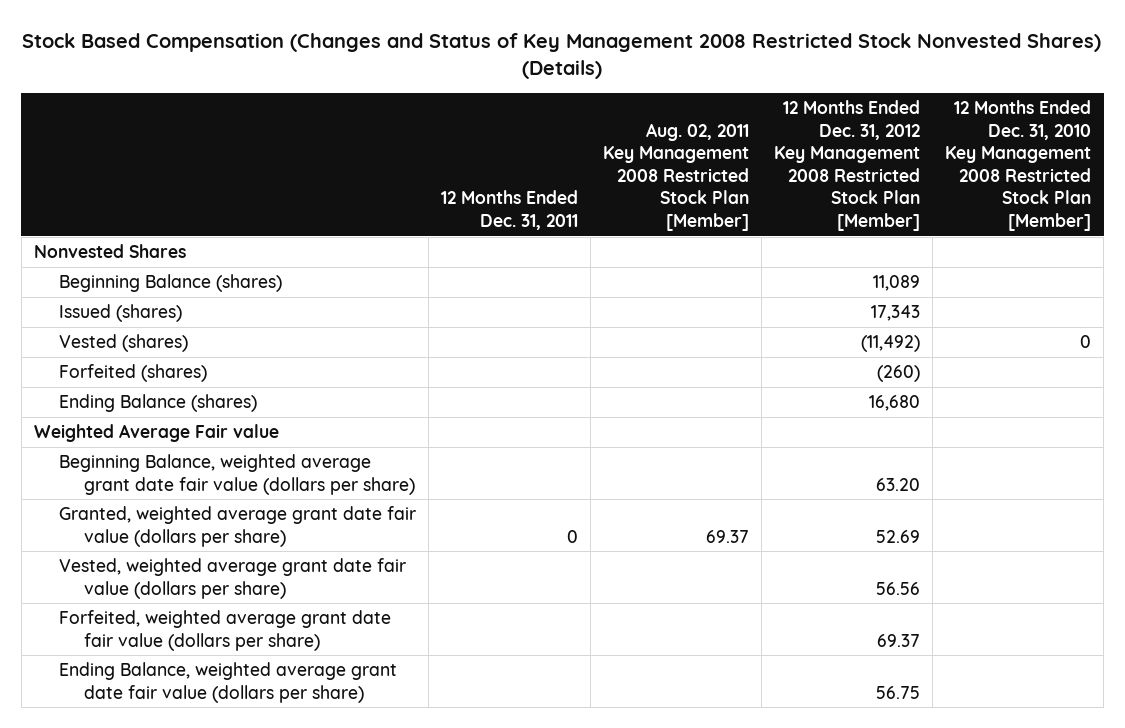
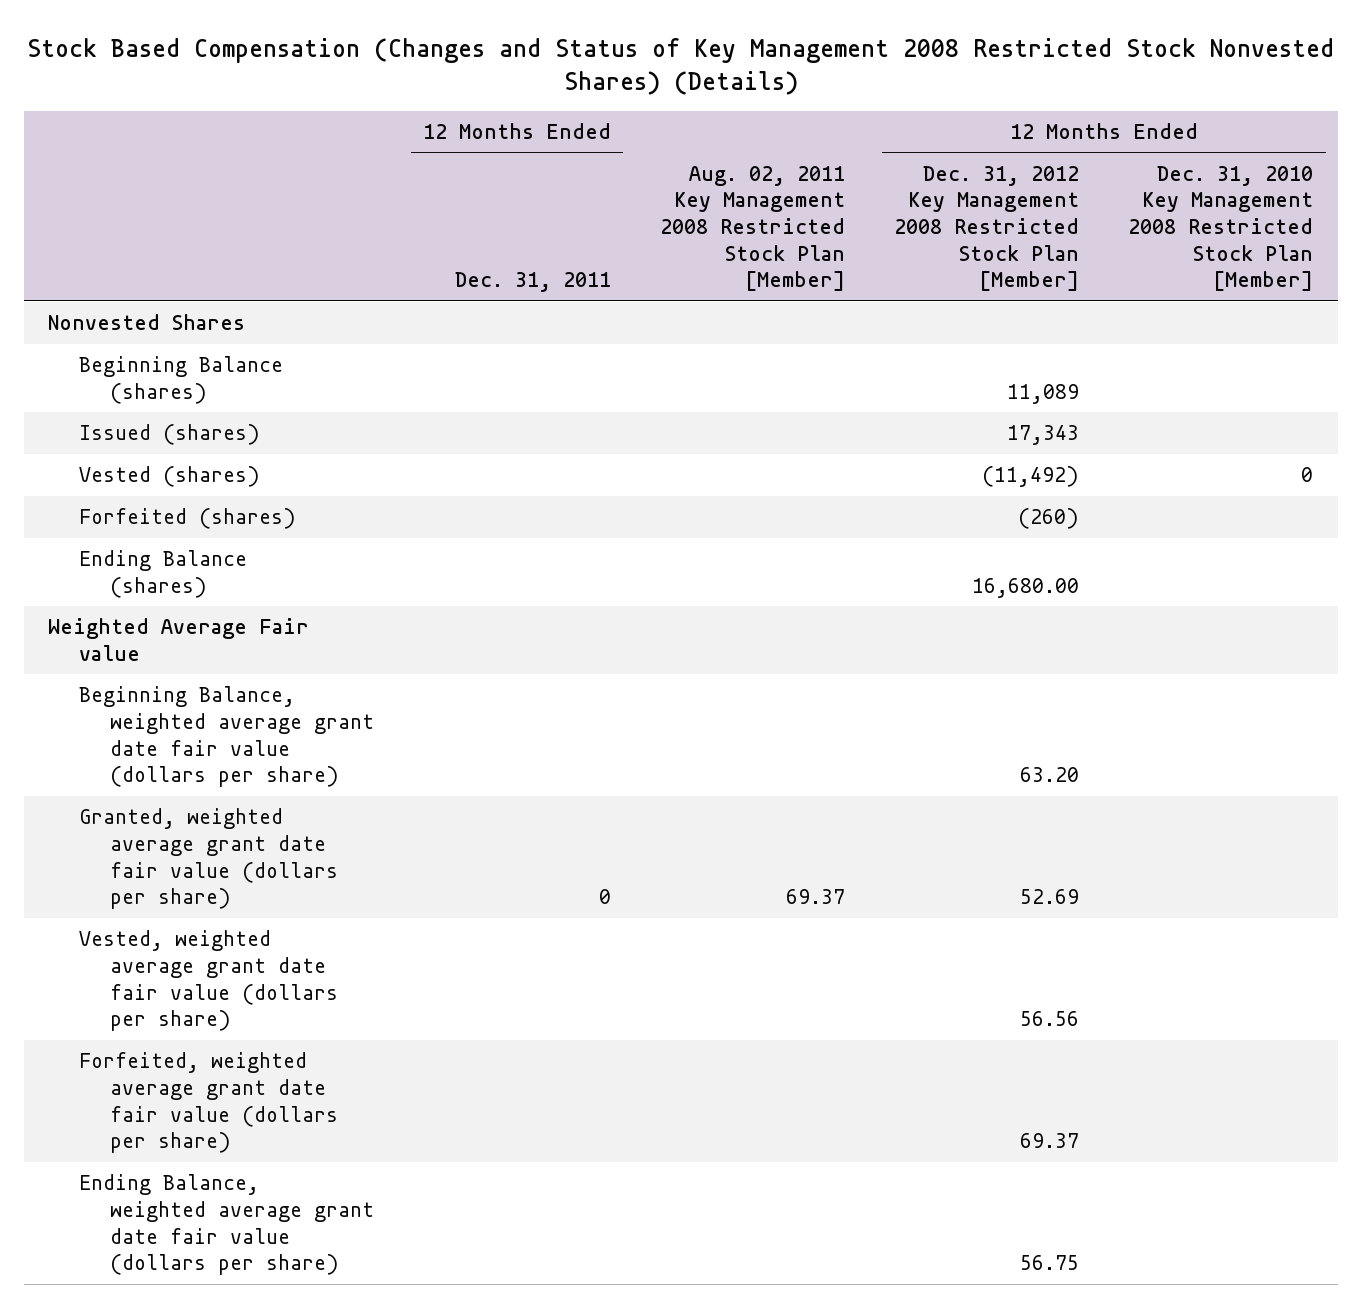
[869,395,921,412] 16,680 -> [972,577,1080,598] 16,680.00

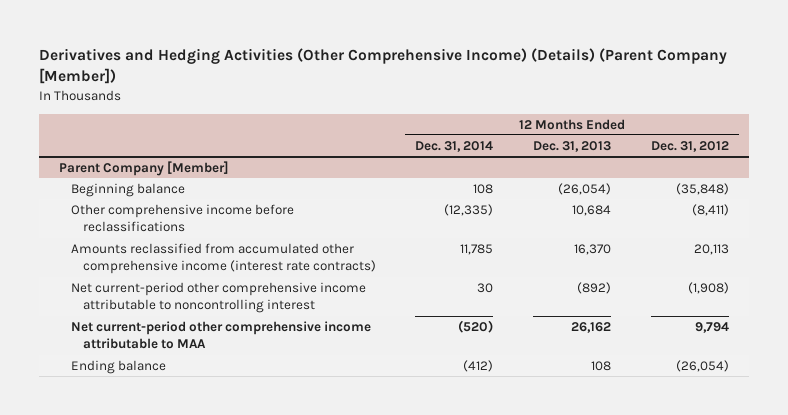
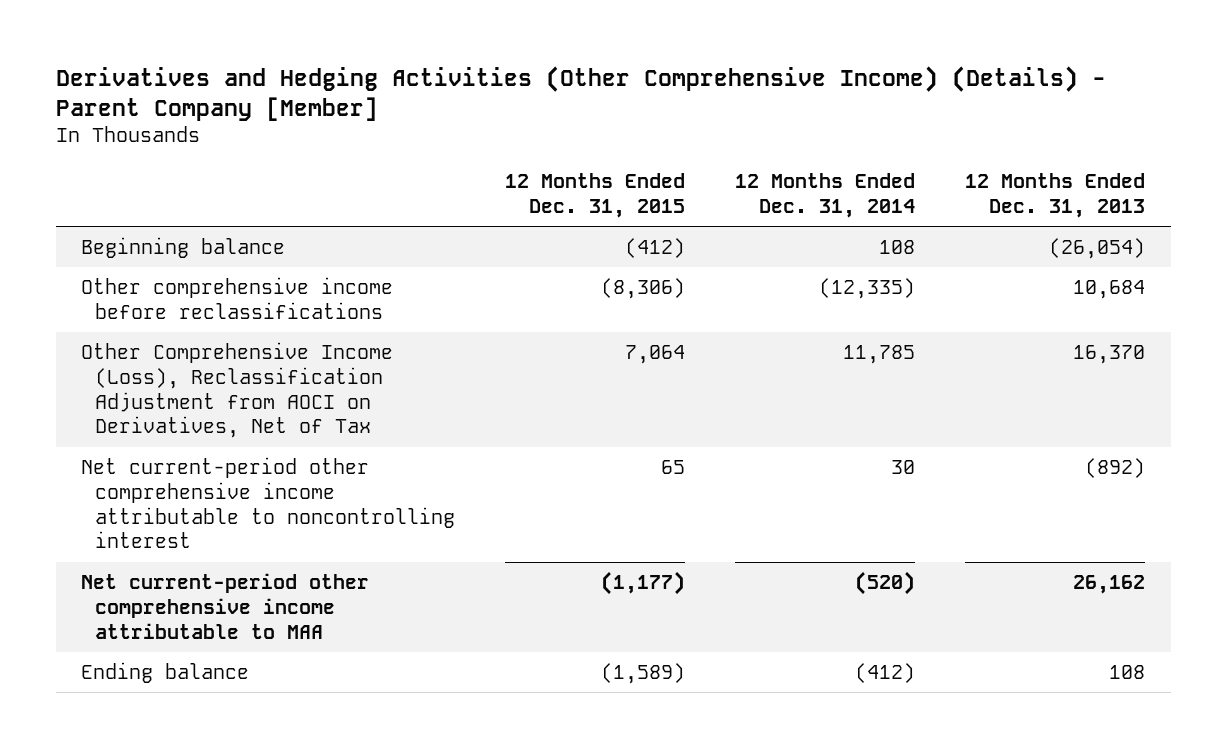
[38,48,727,85] Derivatives and Hedging Activities (Other Comprehensive Income) (Details) (Parent Company [Member]) -> [55,65,1106,121] Derivatives and Hedging Activities (Other Comprehensive Income) (Details) - Parent Company [Member]
[651,141,730,153] Dec. 31, 2012 -> none
none -> [504,173,685,219] 12 Months Ended Dec. 31, 2015
[58,161,229,177] Parent Company [Member] -> none
[70,243,376,275] Amounts reclassified from accumulated other comprehensive income (interest rate contracts) -> [80,341,393,439] Other Comprehensive Income (Loss), Reclassification Adjustment from AOCI on Derivatives, Net of Tax

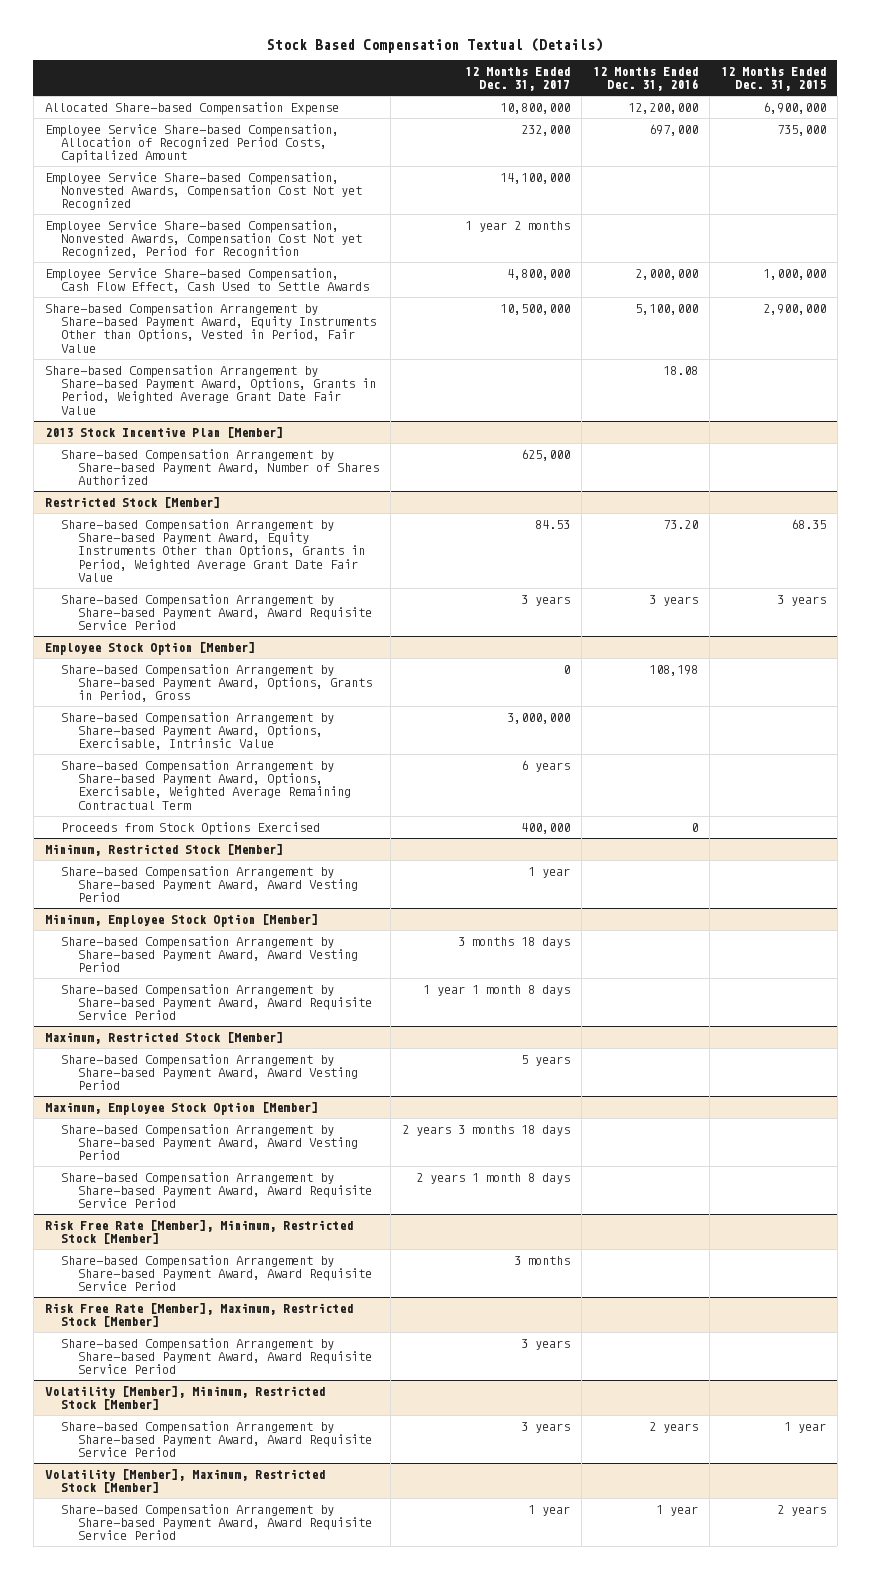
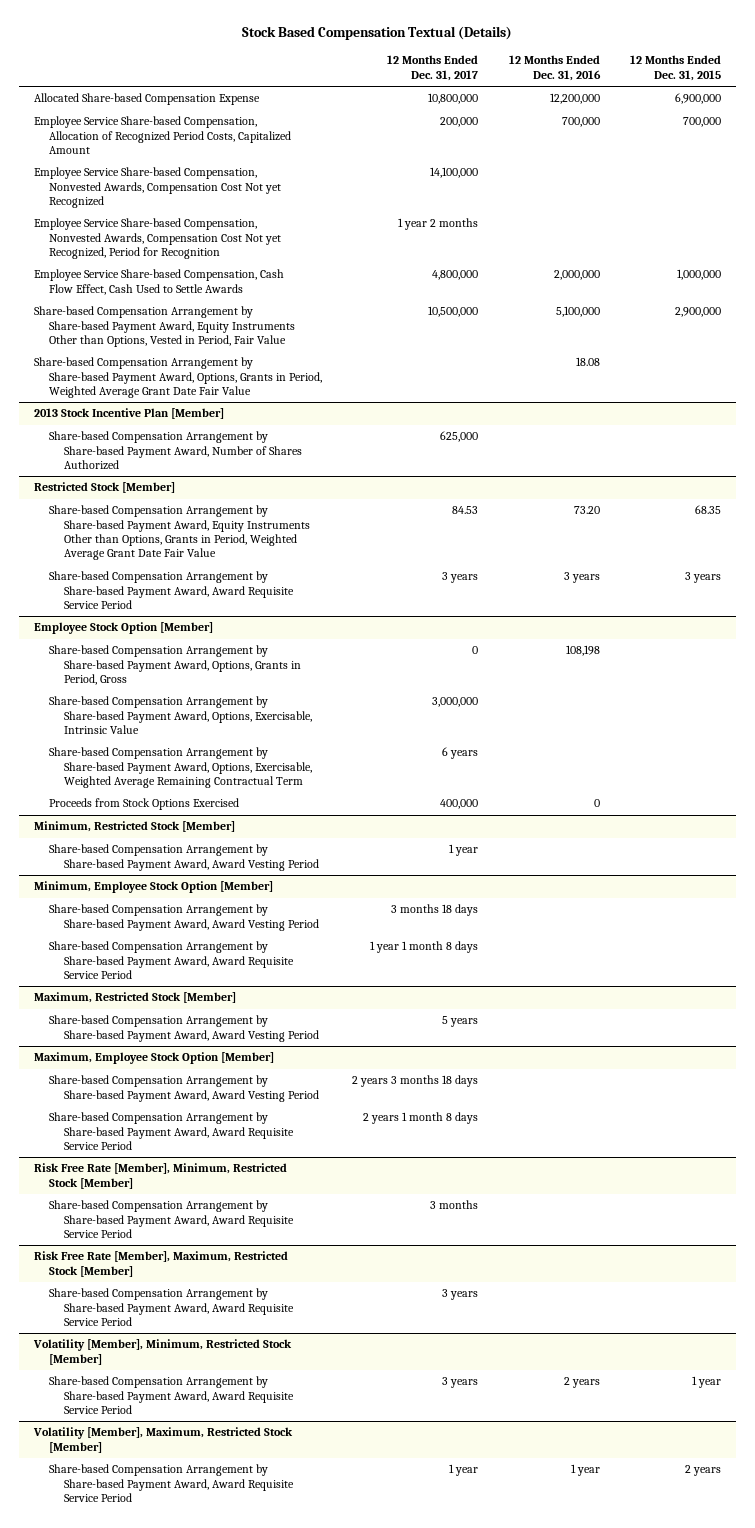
[521,124,571,136] 232,000 -> [440,117,479,128] 200,000
[648,123,698,136] 697,000 -> [561,117,600,128] 700,000
[776,124,826,136] 735,000 -> [683,117,722,128] 700,000

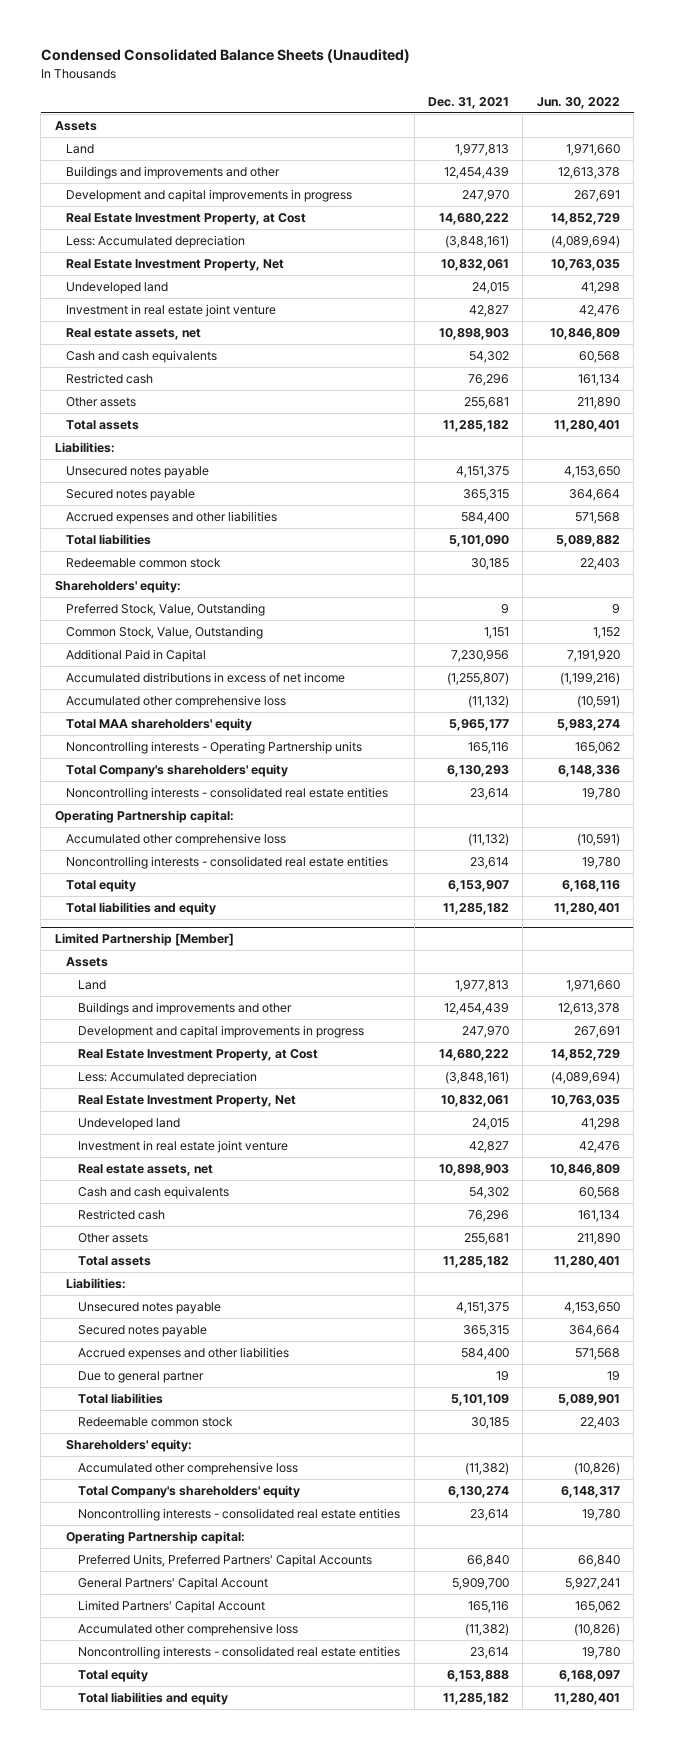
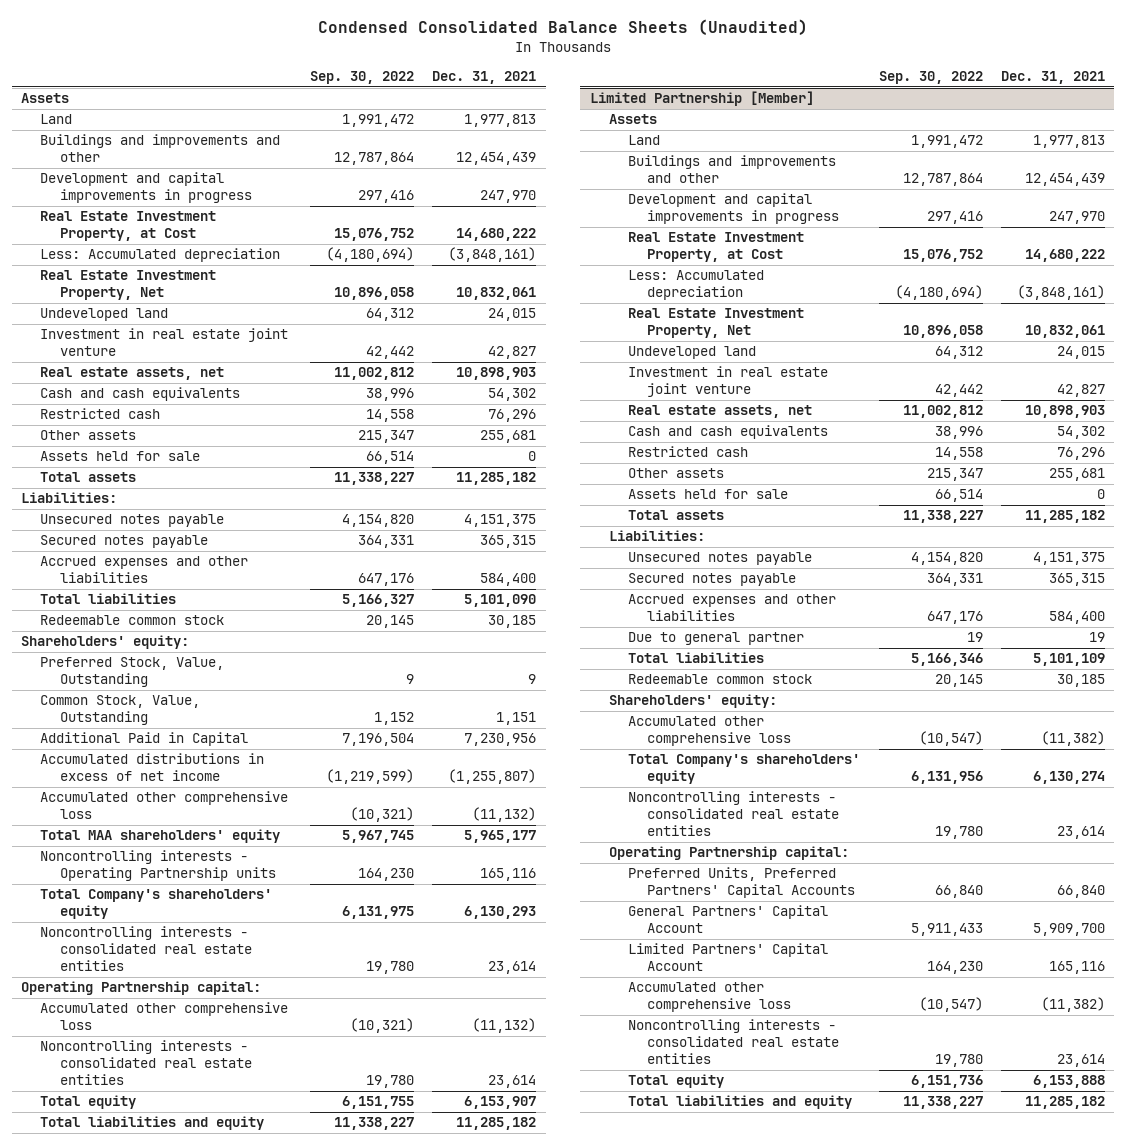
[536,97,620,110] Jun. 30, 2022 -> none
none -> [310,71,415,85] Sep. 30, 2022
none -> [40,451,201,462] Assets held for sale
none -> [628,489,789,500] Assets held for sale

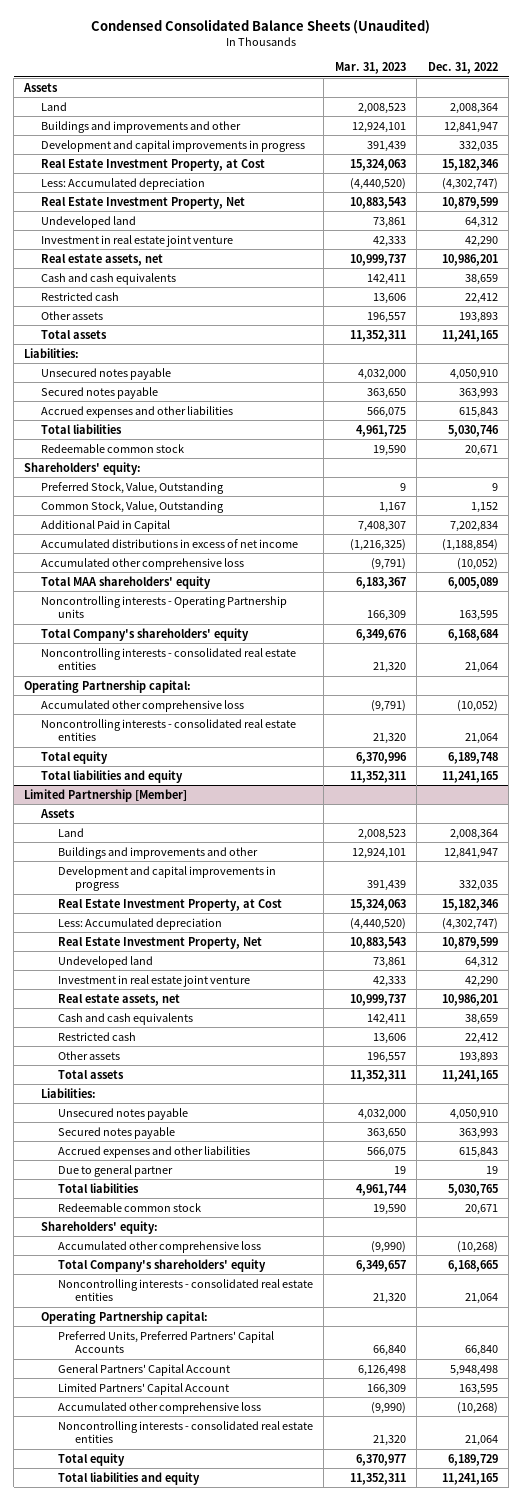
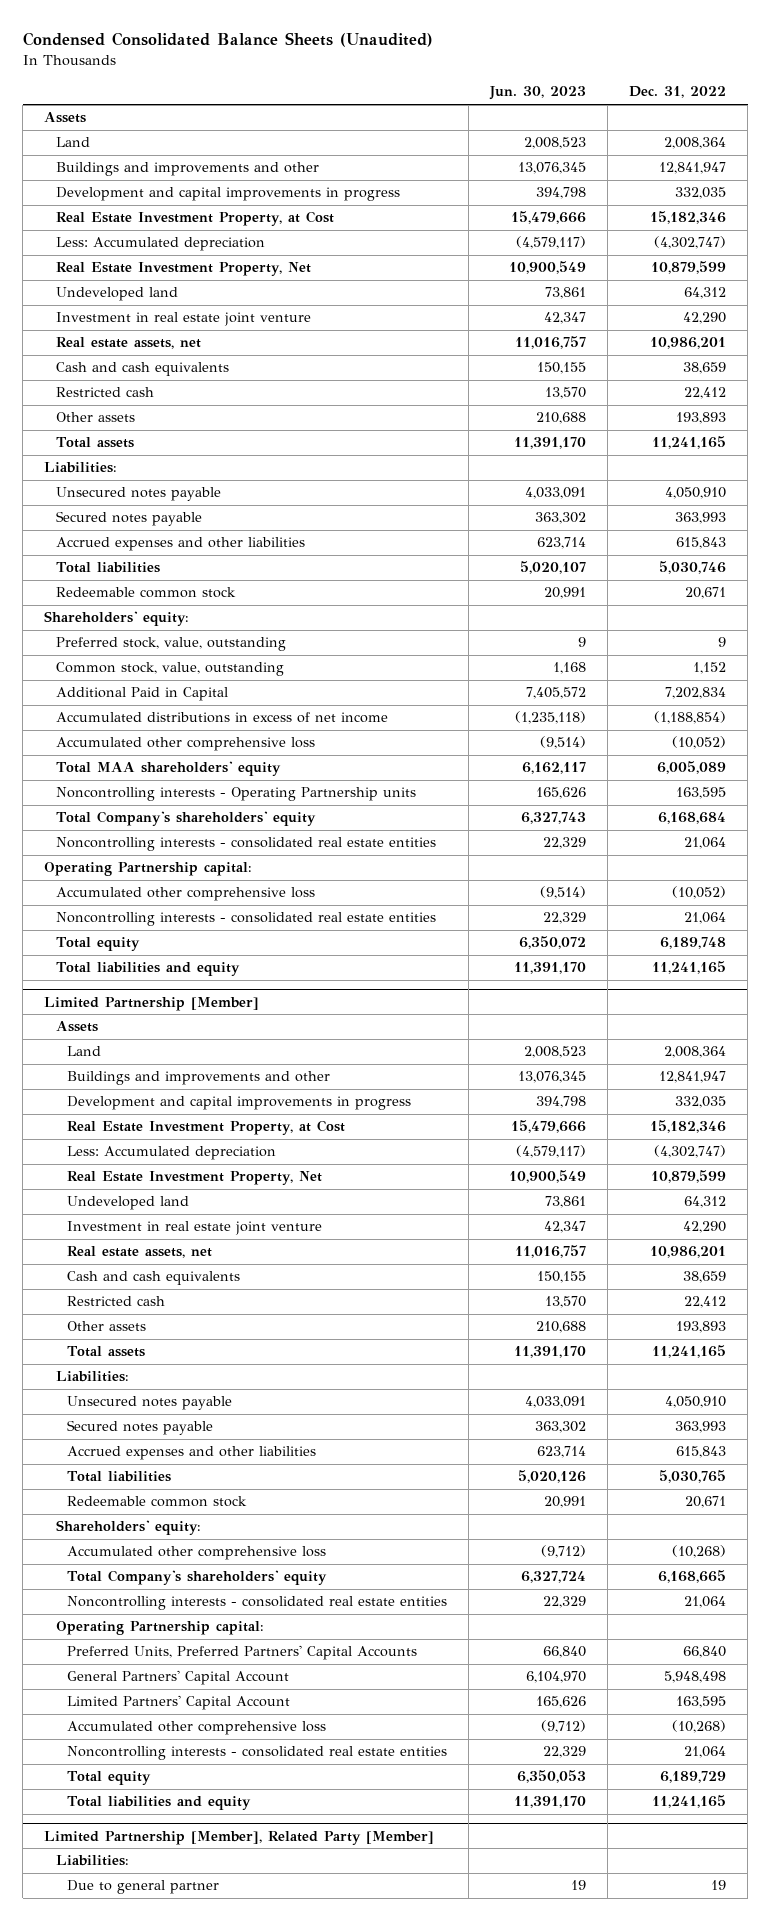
[334,62,406,75] Mar. 31, 2023 -> none
none -> [489,86,587,101] Jun. 30, 2023
[41,481,225,494] Preferred Stock, Value, Outstanding -> [55,637,286,652] Preferred stock, value, outstanding
[41,500,225,513] Common Stock, Value, Outstanding -> [55,662,284,677] Common stock, value, outstanding
[58,1164,174,1177] Due to general partner -> none
none -> [44,1830,435,1845] Limited Partnership [Member], Related Party [Member]
none -> [55,1855,129,1867] Liabilities:
none -> [67,1880,220,1895] Due to general partner

